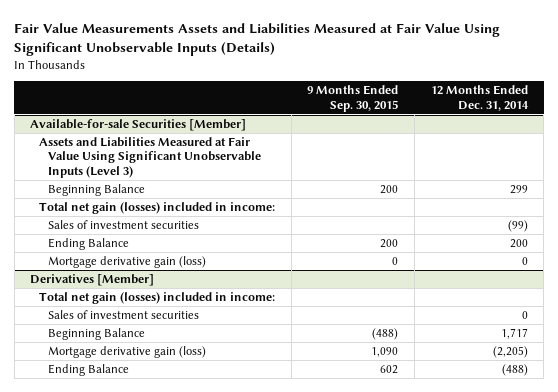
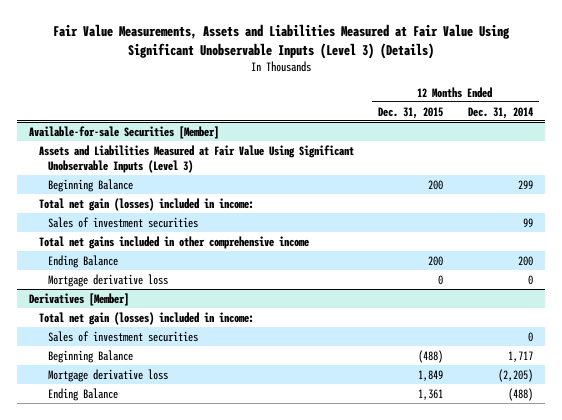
[14,23,501,57] Fair Value Measurements Assets and Liabilities Measured at Fair Value Using Significant Unobservable Inputs (Details) -> [52,23,510,59] Fair Value Measurements, Assets and Liabilities Measured at Fair Value Using Significant Unobservable Inputs (Level 3) (Details)
[307,85,399,112] 9 Months Ended Sep. 30, 2015 -> none
none -> [378,106,444,119] Dec. 31, 2015
[507,219,528,232] (99) -> [522,217,533,227] 99
none -> [38,235,309,249] Total net gains included in other comprehensive income
[47,255,206,268] Mortgage derivative gain (loss) -> [48,273,169,287] Mortgage derivative loss
[47,345,206,358] Mortgage derivative gain (loss) -> [48,368,169,382] Mortgage derivative loss

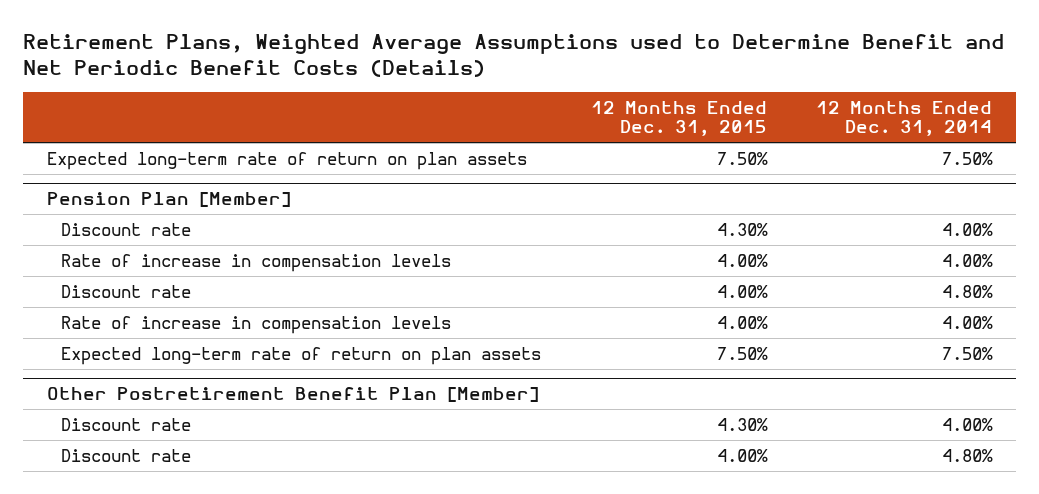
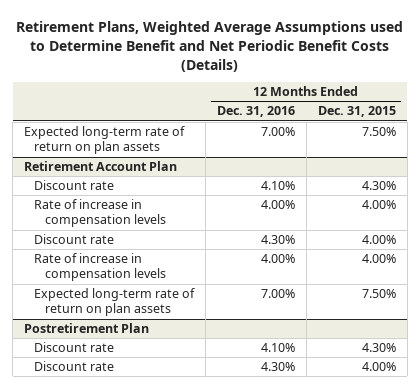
[815,100,992,137] 12 Months Ended Dec. 31, 2014 -> none
none -> [216,106,295,118] Dec. 31, 2016
[47,192,292,208] Pension Plan [Member] -> [23,161,177,172] Retirement Account Plan
[47,387,540,403] Other Postretirement Benefit Plan [Member] -> [23,323,149,334] Postretirement Plan

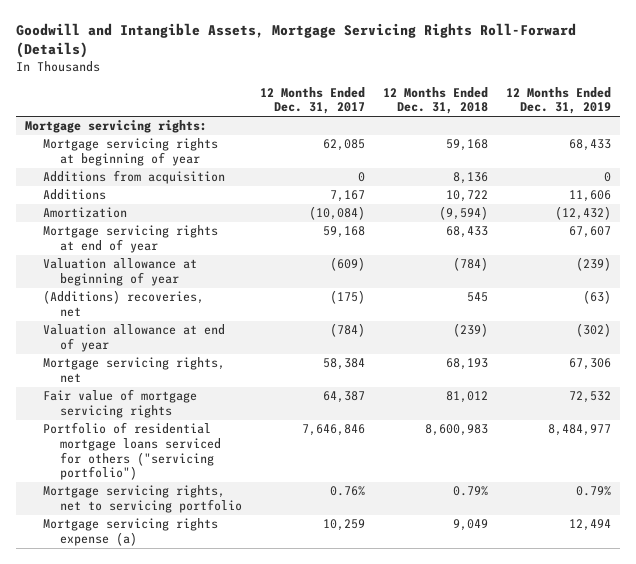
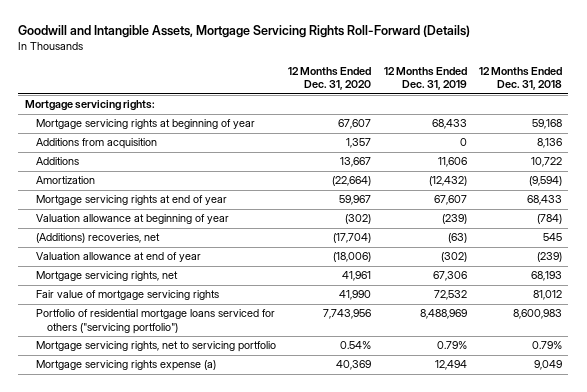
[260,86,366,115] 12 Months Ended Dec. 31, 2017 -> none
none -> [288,67,372,91] 12 Months Ended Dec. 31, 2020
[548,424,612,437] 8,484,977 -> [419,309,467,320] 8,488,969

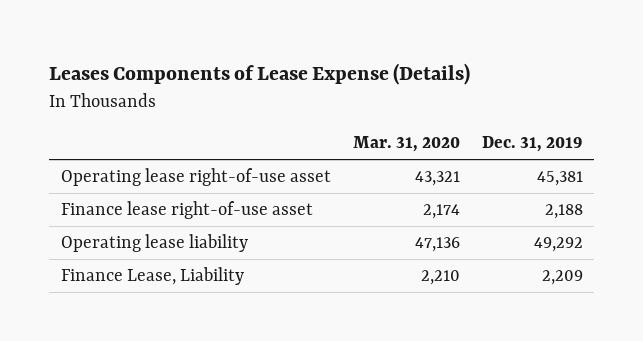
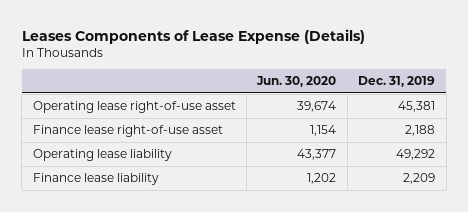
[352,136,460,153] Mar. 31, 2020 -> none
none -> [256,76,337,88] Jun. 30, 2020
[60,267,244,286] Finance Lease, Liability -> [32,173,159,186] Finance lease liability

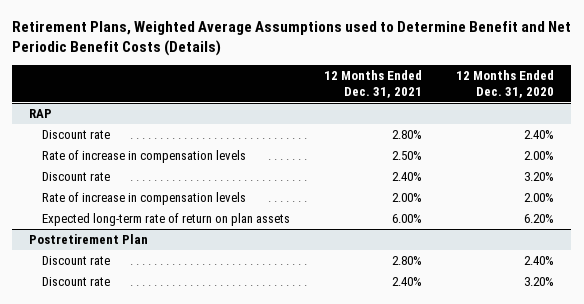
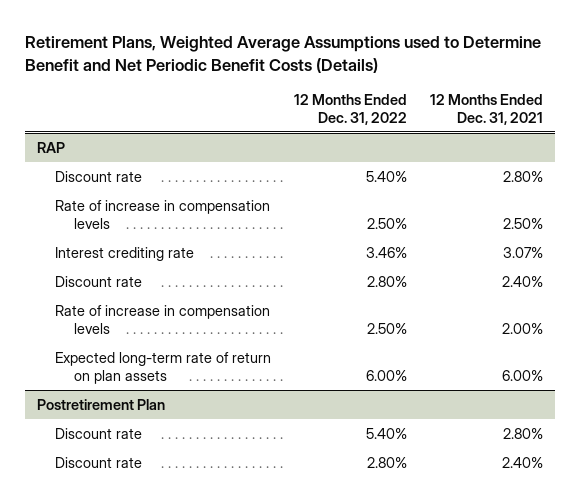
[456,69,555,98] 12 Months Ended Dec. 31, 2020 -> none
none -> [294,93,408,125] 12 Months Ended Dec. 31, 2022
none -> [55,246,195,261] Interest crediting rate

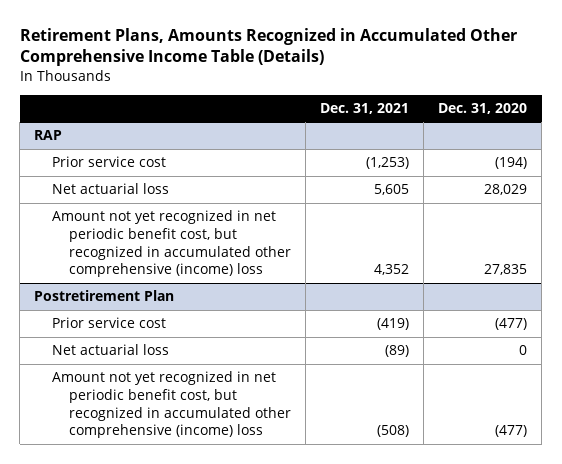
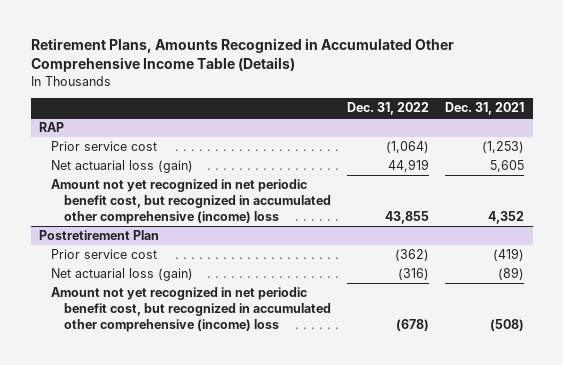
[438,102,528,114] Dec. 31, 2020 -> none
none -> [346,102,429,116] Dec. 31, 2022
[51,183,169,195] Net actuarial loss -> [51,160,194,174] Net actuarial loss (gain)
[51,344,169,356] Net actuarial loss -> [51,268,194,282] Net actuarial loss (gain)

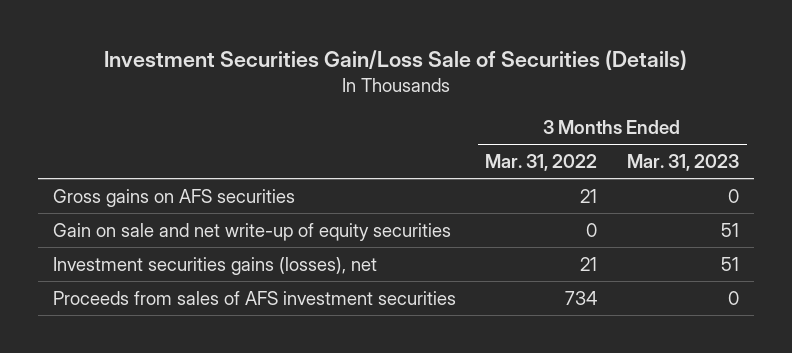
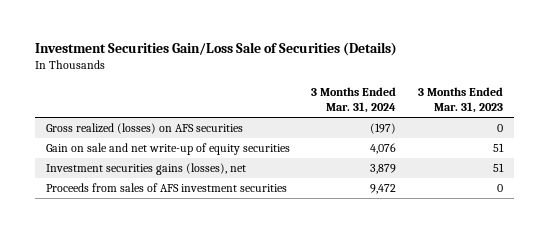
[485,154,598,172] Mar. 31, 2022 -> none
none -> [311,86,397,114] 3 Months Ended Mar. 31, 2024
[52,188,295,207] Gross gains on AFS securities -> [45,123,243,135] Gross realized (losses) on AFS securities

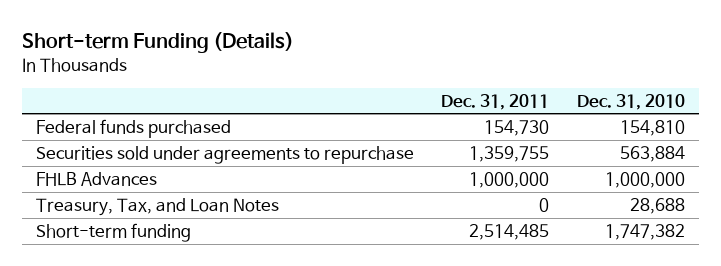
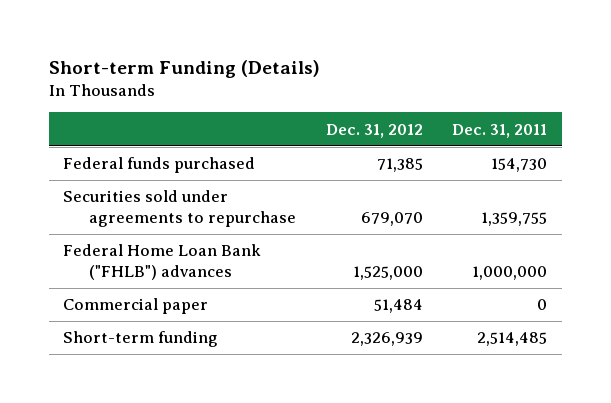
[577,93,686,110] Dec. 31, 2010 -> none
none -> [325,123,423,138] Dec. 31, 2012
[35,197,279,216] Treasury, Tax, and Loan Notes -> none
[35,171,157,186] FHLB Advances -> [63,244,262,281] Federal Home Loan Bank ("FHLB") advances
none -> [63,298,209,315] Commercial paper

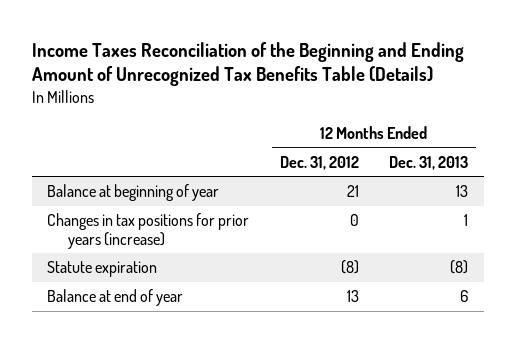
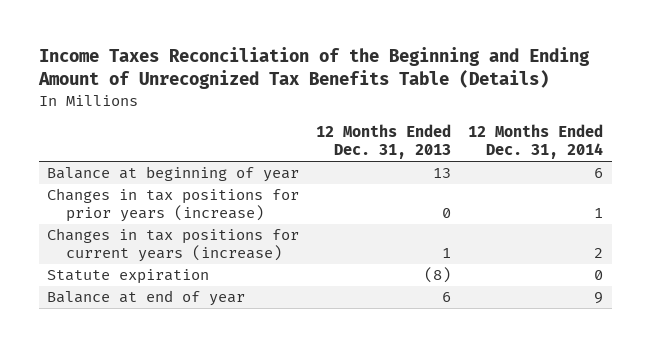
[279,155,359,170] Dec. 31, 2012 -> none
none -> [468,124,604,160] 12 Months Ended Dec. 31, 2014
[464,214,469,227] 1 -> [442,208,452,219] 0
none -> [47,228,300,263] Changes in tax positions for current years (increase)

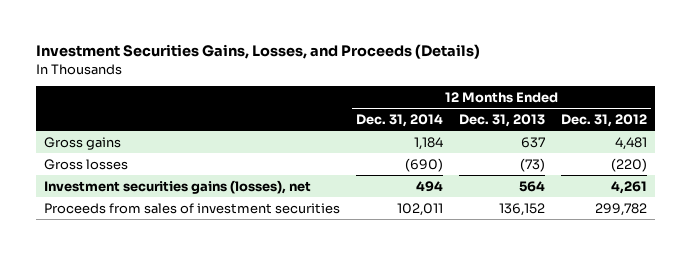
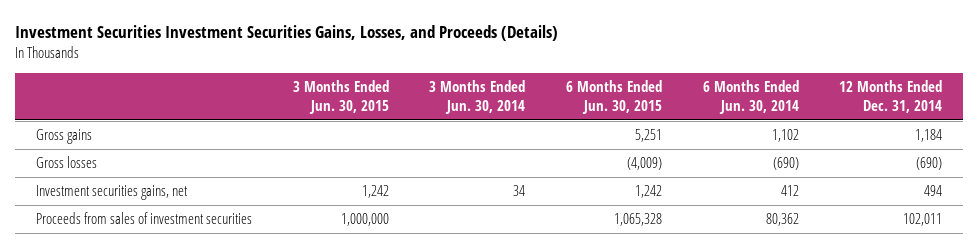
[36,44,481,60] Investment Securities Gains, Losses, and Proceeds (Details) -> [15,25,559,42] Investment Securities Investment Securities Gains, Losses, and Proceeds (Details)
[459,113,546,127] Dec. 31, 2013 -> none
[561,113,648,127] Dec. 31, 2012 -> none
none -> [292,80,389,114] 3 Months Ended Jun. 30, 2015
none -> [429,80,526,114] 3 Months Ended Jun. 30, 2014
none -> [565,80,662,114] 6 Months Ended Jun. 30, 2015
none -> [702,80,799,114] 6 Months Ended Jun. 30, 2014
[44,179,312,194] Investment securities gains (losses), net -> [35,185,188,201] Investment securities gains, net

